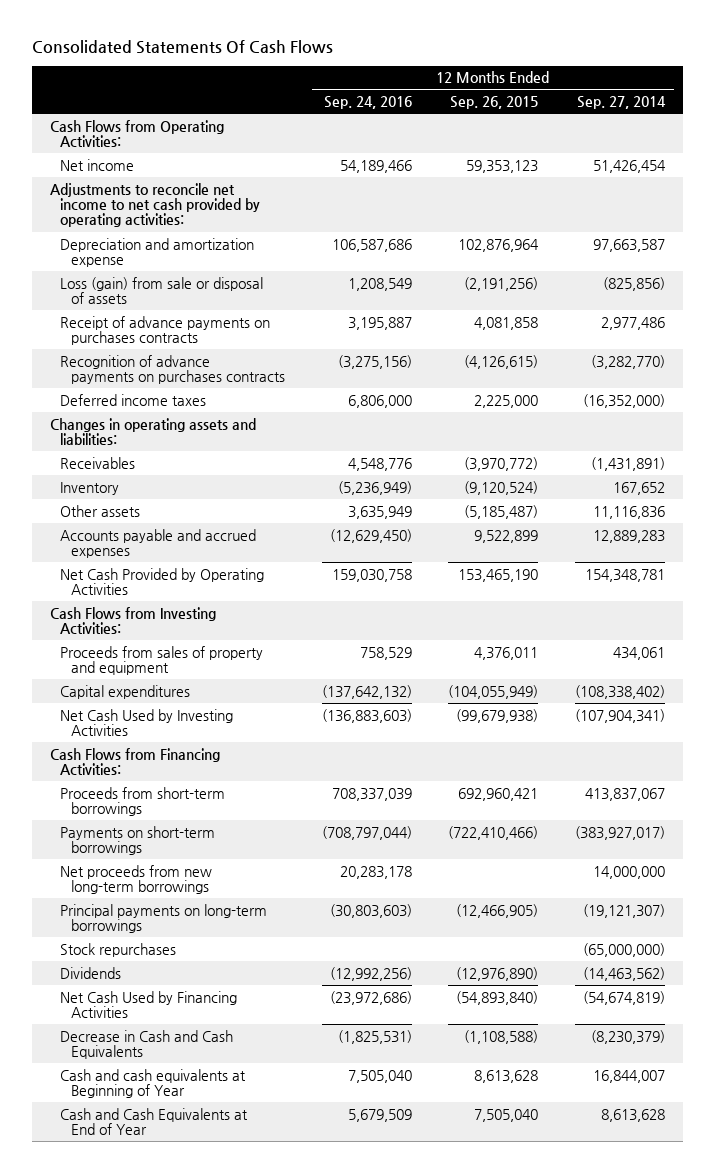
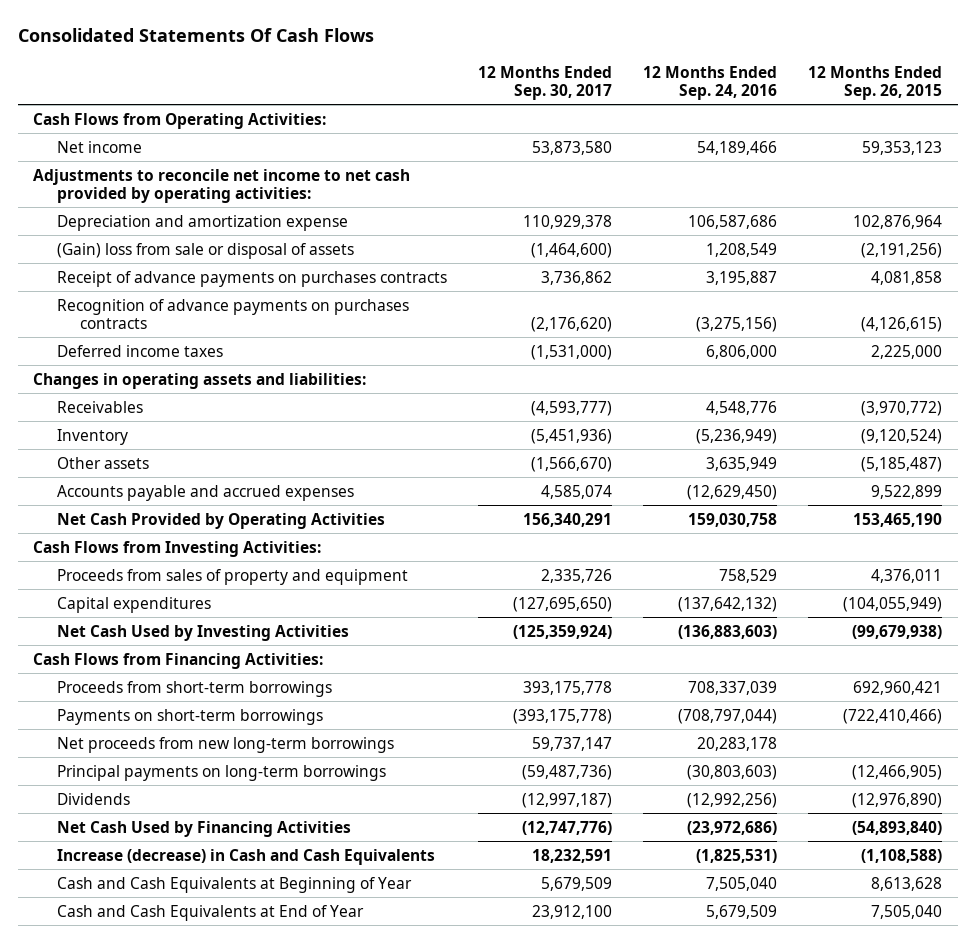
[576,95,666,109] Sep. 27, 2014 -> none
none -> [477,65,612,100] 12 Months Ended Sep. 30, 2017
[60,276,264,304] Loss (gain) from sale or disposal of assets -> [56,242,354,259] (Gain) loss from sale or disposal of assets
[60,942,177,957] Stock repurchases -> none
[60,1029,234,1059] Decrease in Cash and Cash Equivalents -> [56,848,435,865] Increase (decrease) in Cash and Cash Equivalents
[60,1068,247,1098] Cash and cash equivalents at Beginning of Year -> [56,876,412,893] Cash and Cash Equivalents at Beginning of Year

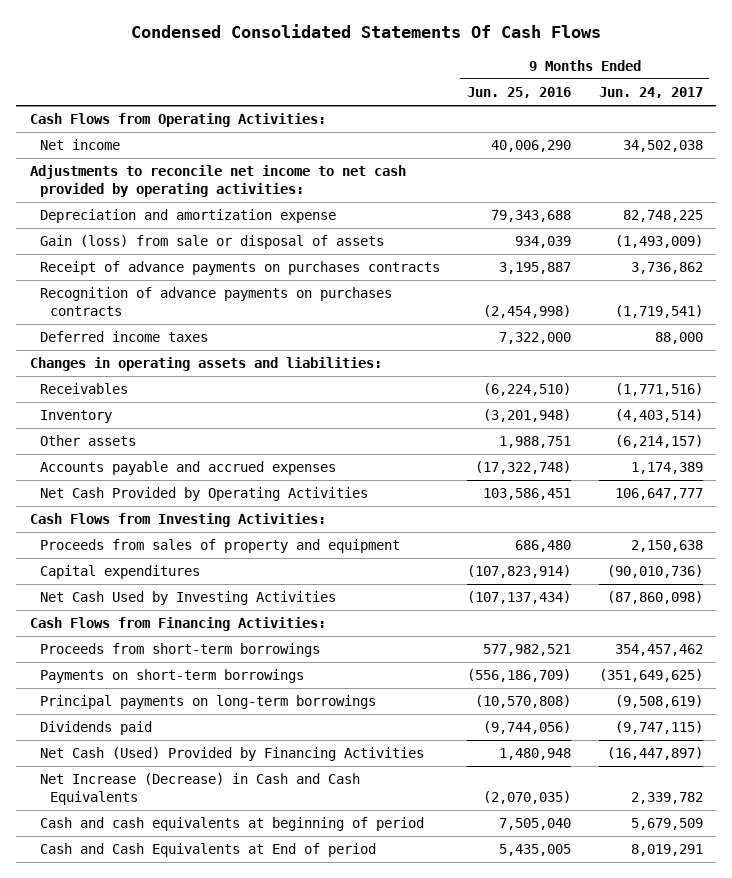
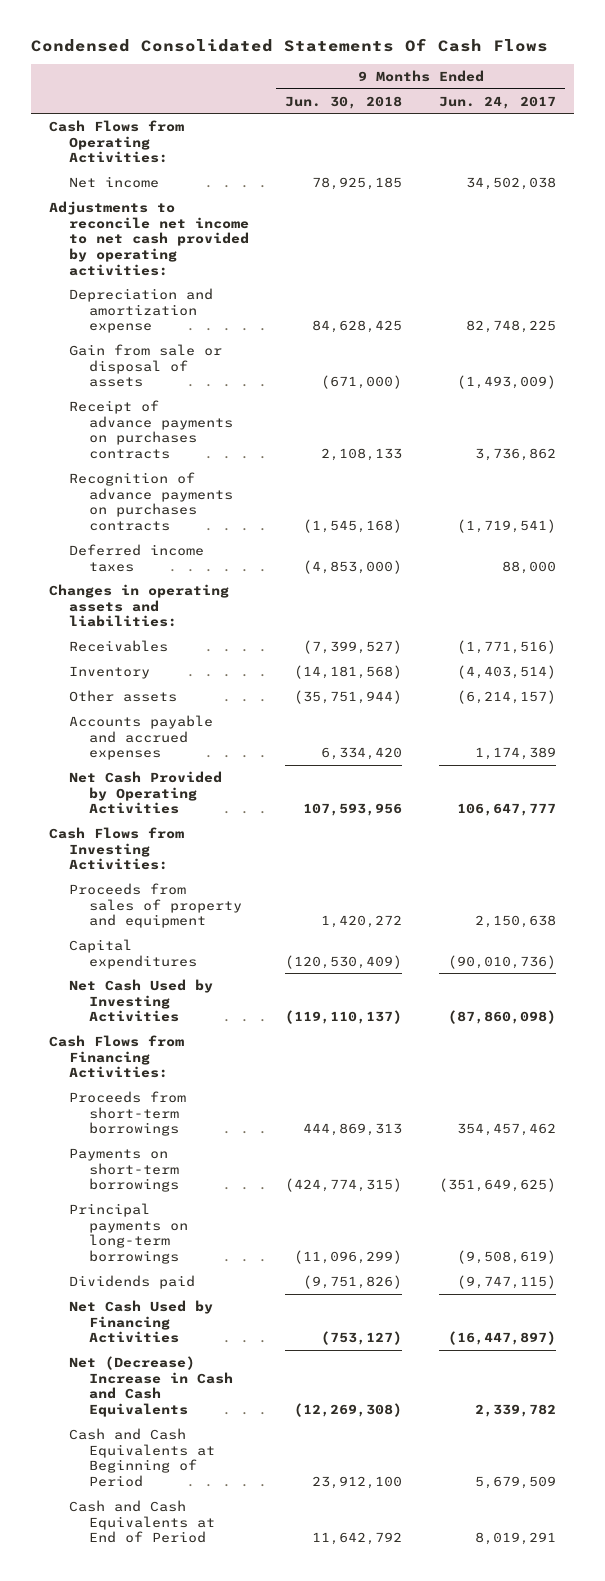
[467,87,572,99] Jun. 25, 2016 -> none
none -> [285,95,403,109] Jun. 30, 2018
[39,235,384,250] Gain (loss) from sale or disposal of assets -> [69,343,223,388] Gain from sale or disposal of assets
[39,747,424,762] Net Cash (Used) Provided by Financing Activities -> [69,1299,214,1344] Net Cash Used by Financing Activities
[39,773,360,805] Net Increase (Decrease) in Cash and Cash Equivalents -> [69,1355,234,1417] Net (Decrease) Increase in Cash and Cash Equivalents
[39,817,424,832] Cash and cash equivalents at beginning of period -> [69,1427,216,1487] Cash and Cash Equivalents at Beginning of Period
[39,843,376,858] Cash and Cash Equivalents at End of period -> [69,1499,216,1544] Cash and Cash Equivalents at End of Period

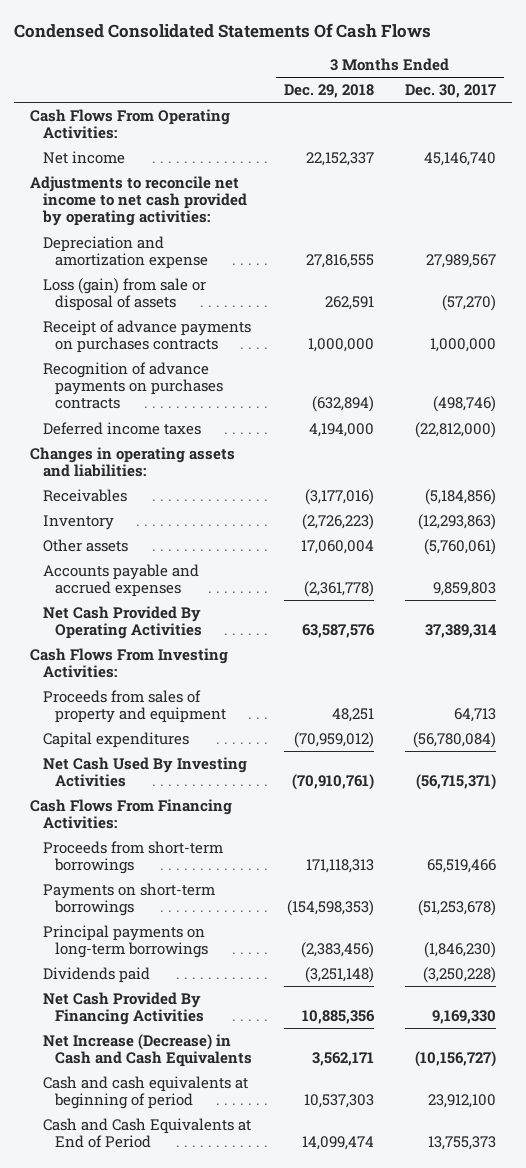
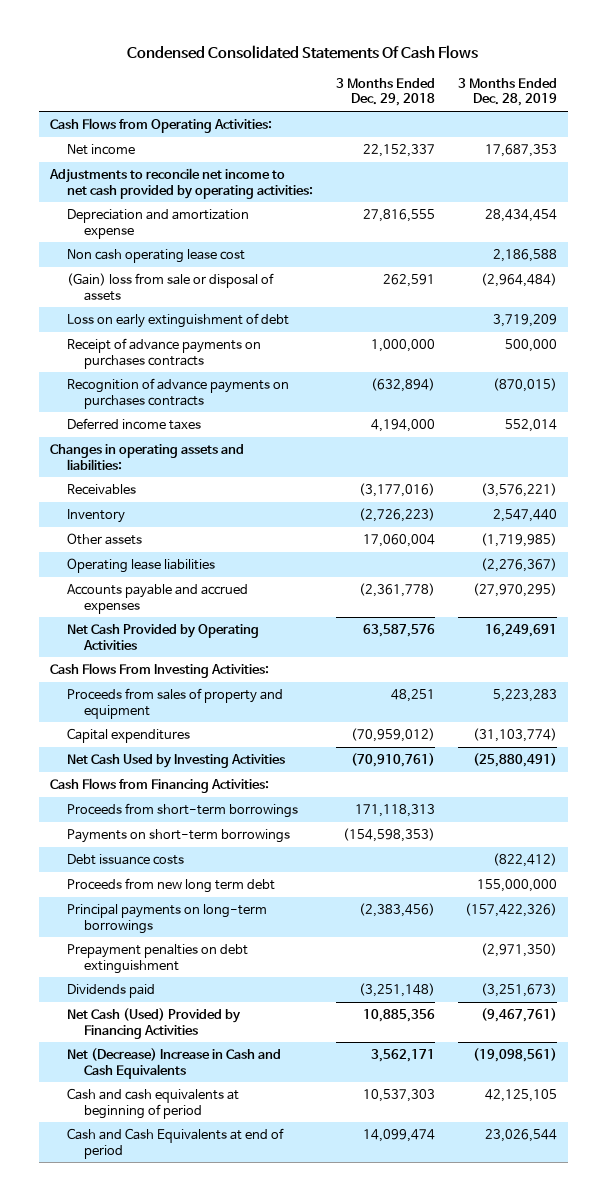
[405,84,497,99] Dec. 30, 2017 -> none
none -> [457,77,557,107] 3 Months Ended Dec. 28, 2019
[30,108,231,140] Cash Flows From Operating Activities: -> [50,117,273,133] Cash Flows from Operating Activities:
none -> [66,248,245,263] Non cash operating lease cost
[42,277,206,312] Loss (gain) from sale or disposal of assets -> [66,272,274,301] (Gain) loss from sale or disposal of assets
none -> [66,312,289,328] Loss on early extinguishment of debt
none -> [66,557,215,573] Operating lease liabilities
[42,605,203,640] Net Cash Provided By Operating Activities -> [66,623,259,650] Net Cash Provided by Operating Activities
[42,756,247,788] Net Cash Used By Investing Activities -> [66,753,285,768] Net Cash Used by Investing Activities
[30,798,233,830] Cash Flows From Financing Activities: -> [50,777,270,793] Cash Flows from Financing Activities:
none -> [66,853,184,865] Debt issuance costs
none -> [66,877,275,893] Proceeds from new long term debt
none -> [66,943,248,974] Prepayment penalties on debt extinguishment
[42,991,205,1026] Net Cash Provided By Financing Activities -> [66,1007,241,1039] Net Cash (Used) Provided by Financing Activities
[42,1033,253,1068] Net Increase (Decrease) in Cash and Cash Equivalents -> [66,1047,281,1079] Net (Decrease) Increase in Cash and Cash Equivalents
[42,1117,251,1149] Cash and Cash Equivalents at End of Period -> [66,1127,284,1159] Cash and Cash Equivalents at end of period

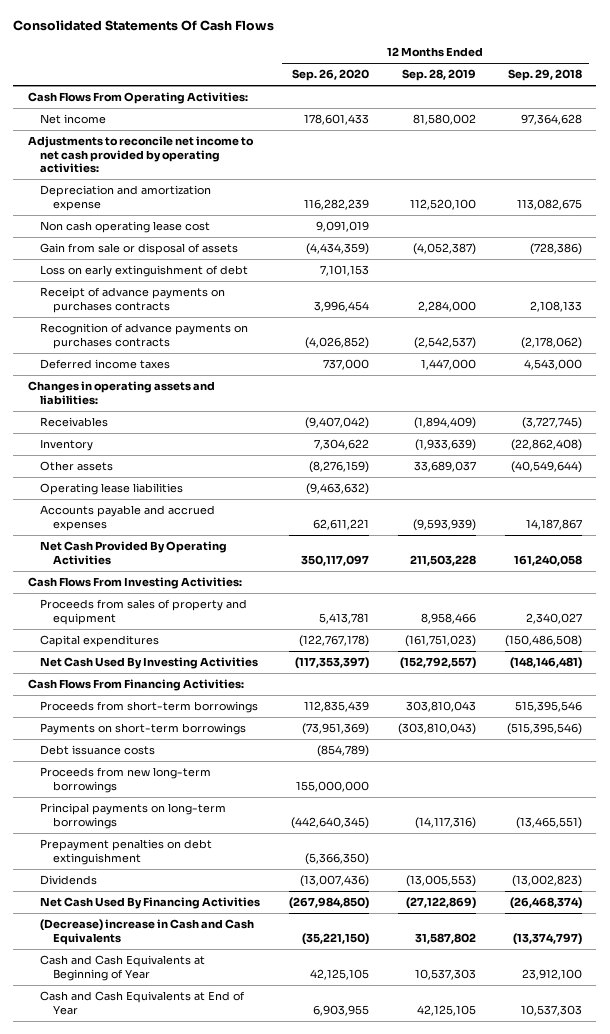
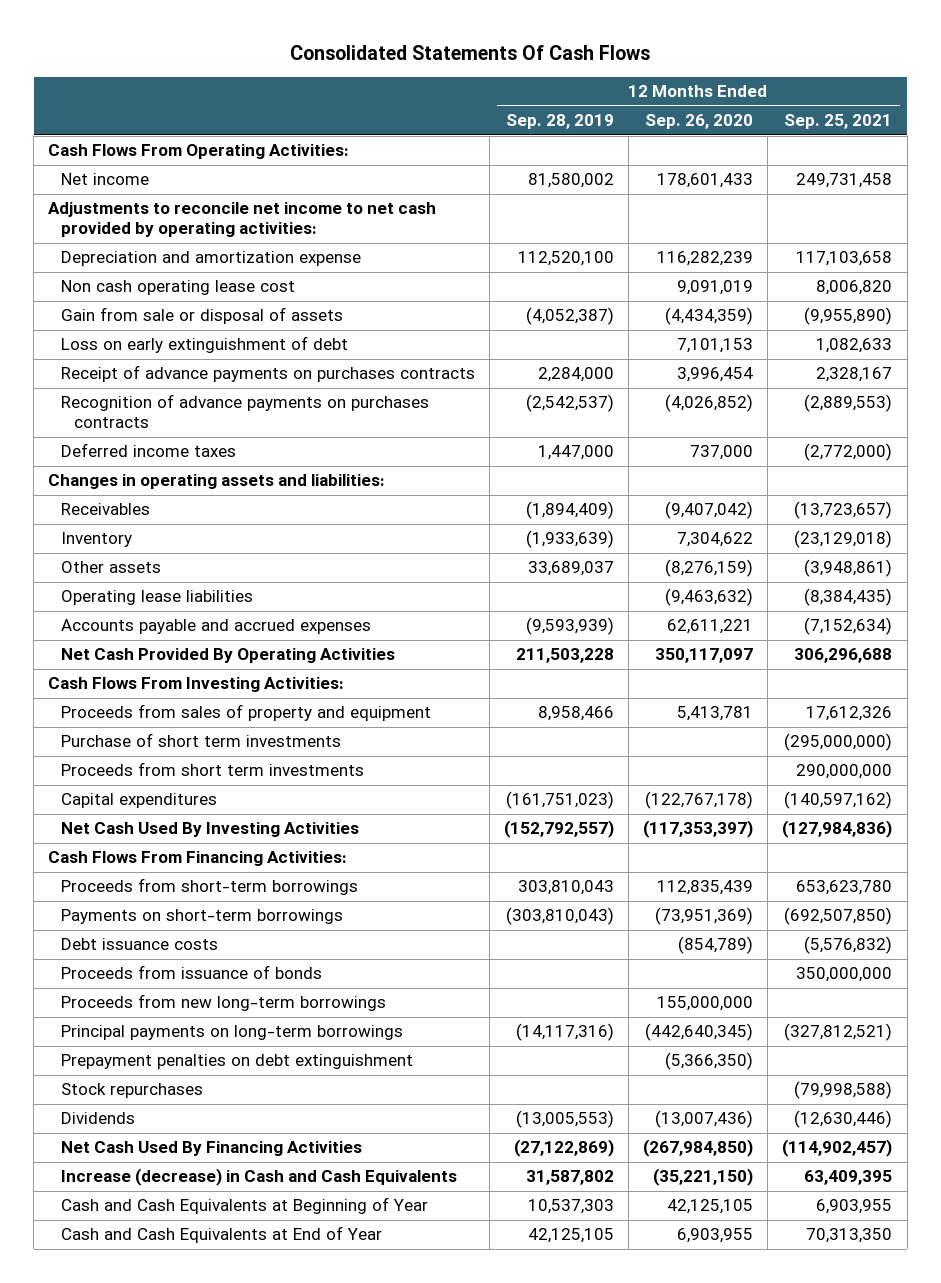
[507,69,582,82] Sep. 29, 2018 -> none
none -> [784,114,893,130] Sep. 25, 2021
none -> [61,733,342,748] Purchase of short term investments
none -> [61,762,365,777] Proceeds from short term investments
none -> [61,965,323,980] Proceeds from issuance of bonds
none -> [61,1083,204,1099] Stock repurchases
[40,918,255,945] (Decrease) increase in Cash and Cash Equivalents -> [61,1168,458,1187] Increase (decrease) in Cash and Cash Equivalents

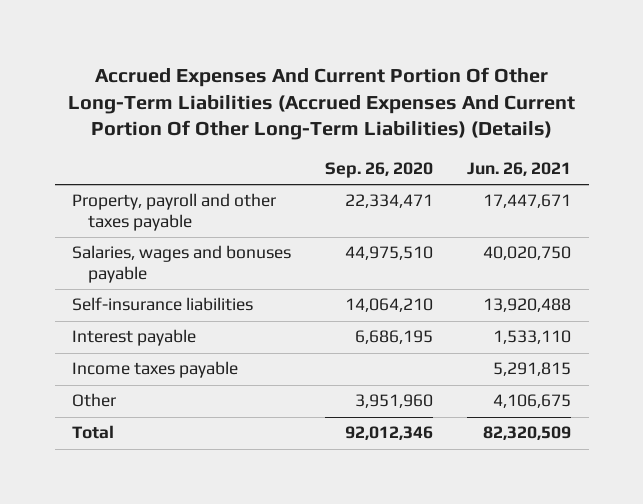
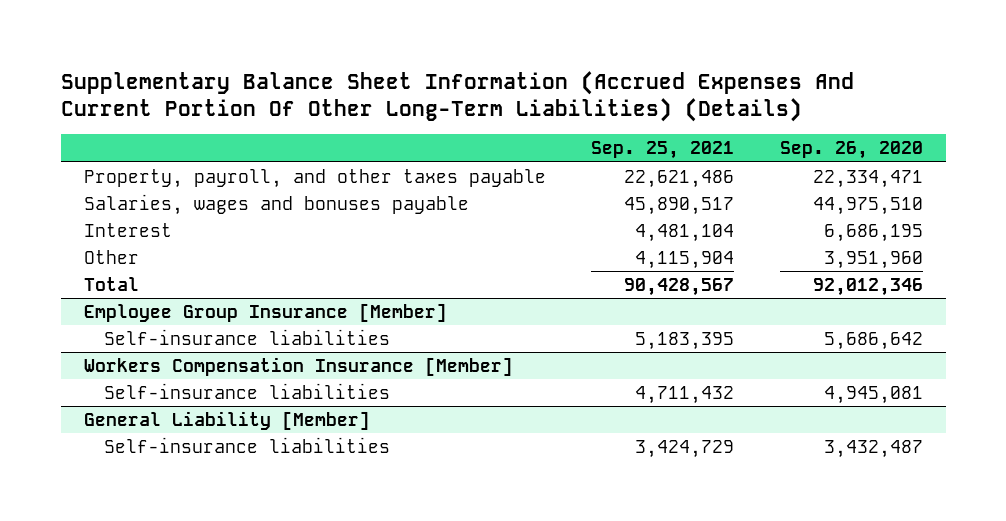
[67,66,575,141] Accrued Expenses And Current Portion Of Other Long-Term Liabilities (Accrued Expenses And Current Portion Of Other Long-Term Liabilities) (Details) -> [60,70,854,123] Supplementary Balance Sheet Information (Accrued Expenses And Current Portion Of Other Long-Term Liabilities) (Details)
[467,162,572,177] Jun. 26, 2021 -> none
none -> [591,141,735,160] Sep. 25, 2021
[71,193,276,231] Property, payroll and other taxes payable -> [83,168,546,188] Property, payroll, and other taxes payable
[71,297,253,312] Self-insurance liabilities -> none
[71,361,238,379] Income taxes payable -> none
[71,329,196,347] Interest payable -> [83,222,172,237] Interest
none -> [83,302,447,322] Employee Group Insurance [Member]
none -> [103,328,390,345] Self-insurance liabilities
none -> [83,356,513,376] Workers Compensation Insurance [Member]
none -> [103,382,390,399] Self-insurance liabilities
none -> [83,410,370,430] General Liability [Member]
none -> [103,436,390,453] Self-insurance liabilities

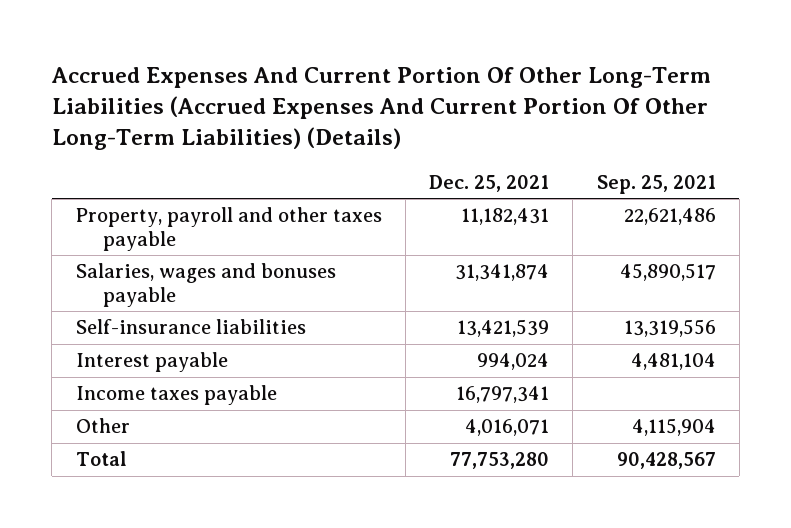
[60,70,854,123] Supplementary Balance Sheet Information (Accrued Expenses And Current Portion Of Other Long-Term Liabilities) (Details) -> [50,66,711,151] Accrued Expenses And Current Portion Of Other Long-Term Liabilities (Accrued Expenses And Current Portion Of Other Long-Term Liabilities) (Details)
[779,141,923,160] Sep. 26, 2020 -> none
none -> [429,174,550,192] Dec. 25, 2021
[83,168,546,188] Property, payroll, and other taxes payable -> [75,207,382,251] Property, payroll and other taxes payable
none -> [75,319,306,335] Self-insurance liabilities
[83,222,172,237] Interest -> [75,352,228,373] Interest payable
none -> [75,385,277,406] Income taxes payable
[83,302,447,322] Employee Group Insurance [Member] -> none
[103,328,390,345] Self-insurance liabilities -> none
[83,356,513,376] Workers Compensation Insurance [Member] -> none
[103,382,390,399] Self-insurance liabilities -> none
[83,410,370,430] General Liability [Member] -> none
[103,436,390,453] Self-insurance liabilities -> none

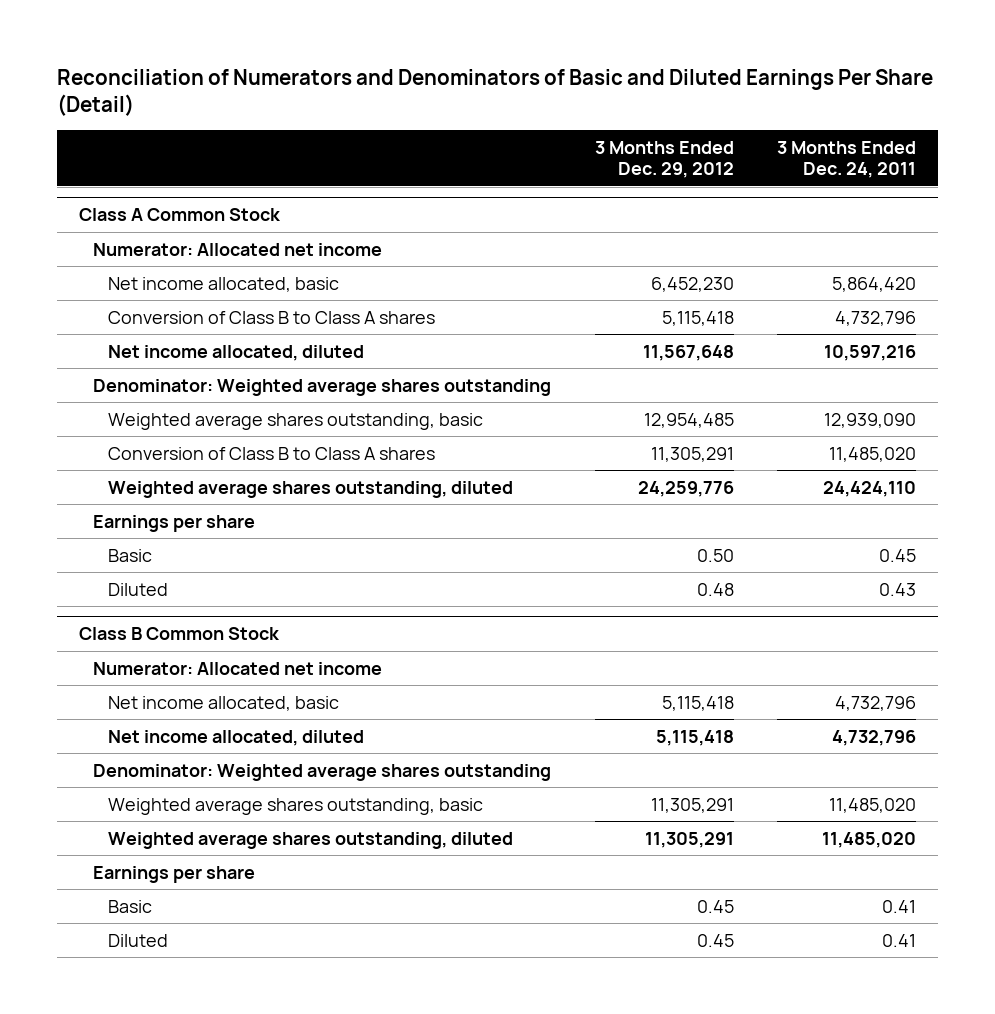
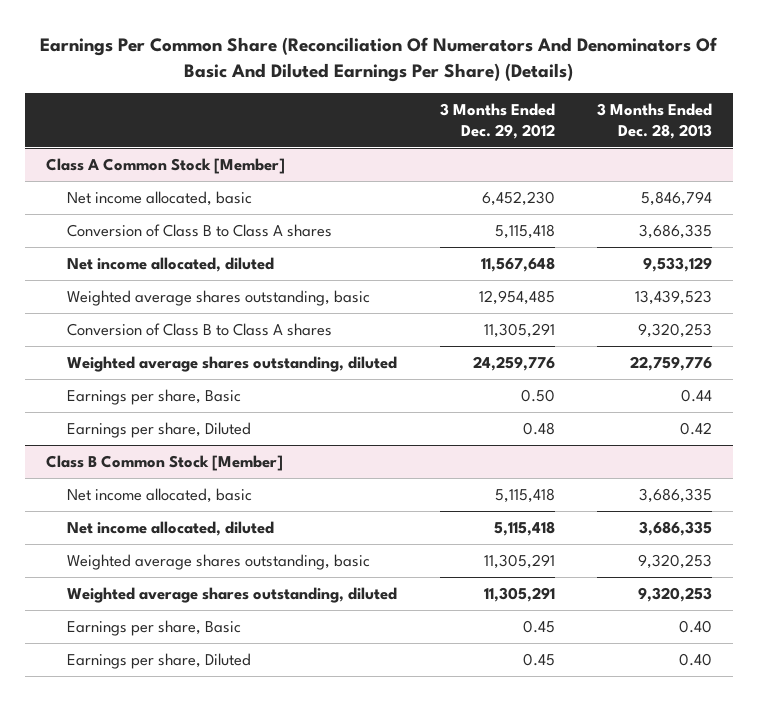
[57,68,934,117] Reconciliation of Numerators and Denominators of Basic and Diluted Earnings Per Share (Detail) -> [39,36,718,82] Earnings Per Common Share (Reconciliation Of Numerators And Denominators Of Basic And Diluted Earnings Per Share) (Details)
[777,140,917,178] 3 Months Ended Dec. 24, 2011 -> none
none -> [596,103,712,139] 3 Months Ended Dec. 28, 2013
[93,242,383,256] Numerator: Allocated net income -> none
[78,208,281,222] Class A Common Stock -> [46,158,286,175] Class A Common Stock [Member]
[93,378,552,396] Denominator: Weighted average shares outstanding -> none
[93,514,256,532] Earnings per share -> none
[93,661,383,675] Numerator: Allocated net income -> none
[108,548,153,562] Basic -> [67,389,242,406] Earnings per share, Basic
[108,582,169,596] Diluted -> [67,422,252,439] Earnings per share, Diluted
[78,627,280,641] Class B Common Stock -> [46,455,284,472] Class B Common Stock [Member]
[93,763,552,781] Denominator: Weighted average shares outstanding -> none
[93,865,256,883] Earnings per share -> none
[108,899,153,913] Basic -> [67,620,242,637] Earnings per share, Basic
[108,933,169,947] Diluted -> [67,653,252,670] Earnings per share, Diluted

